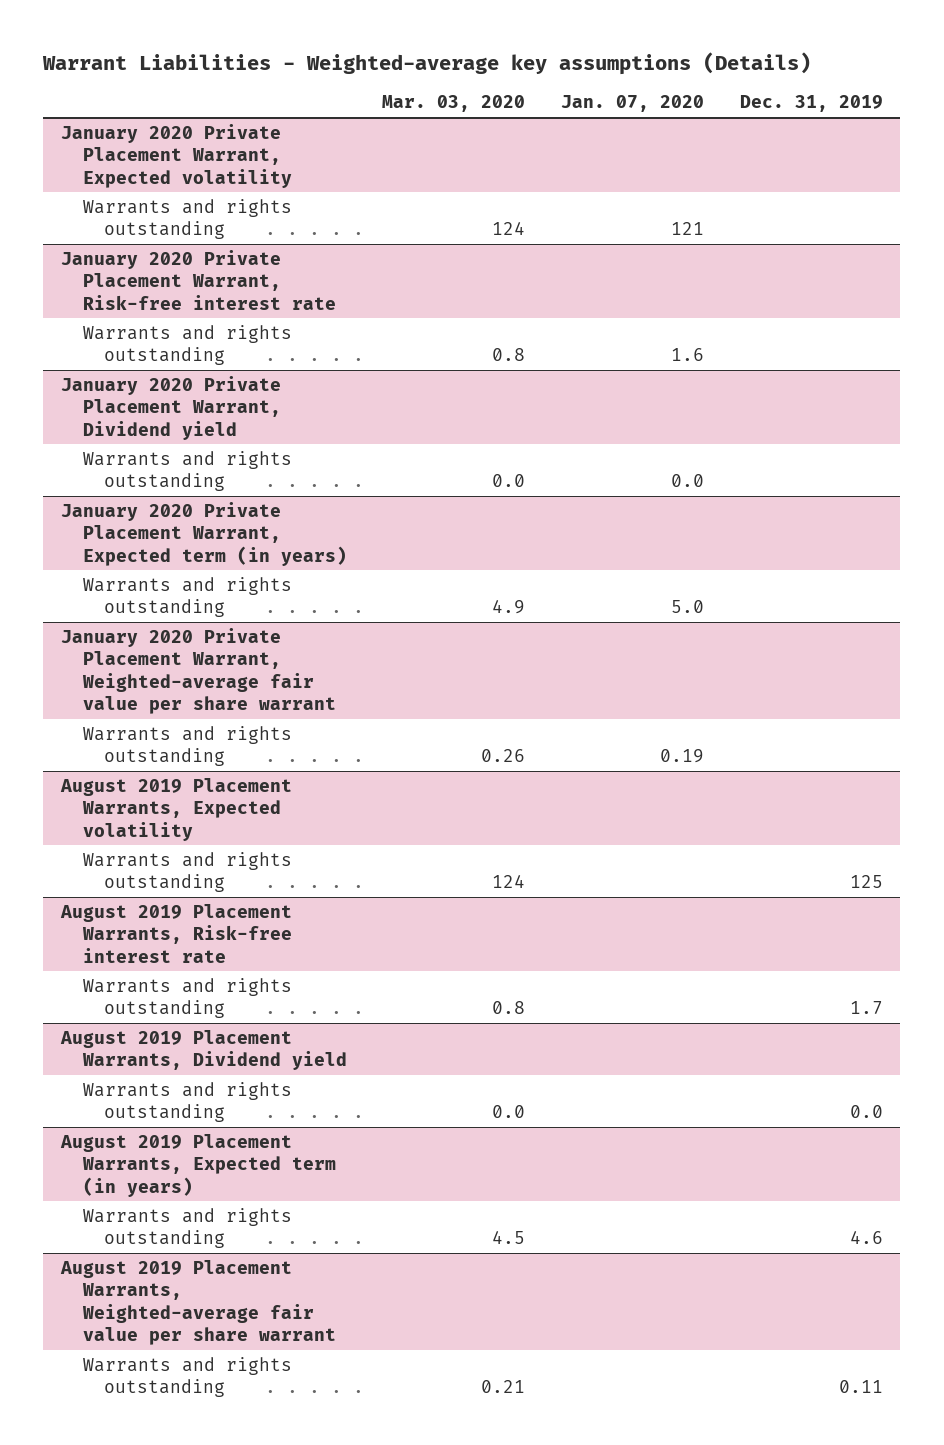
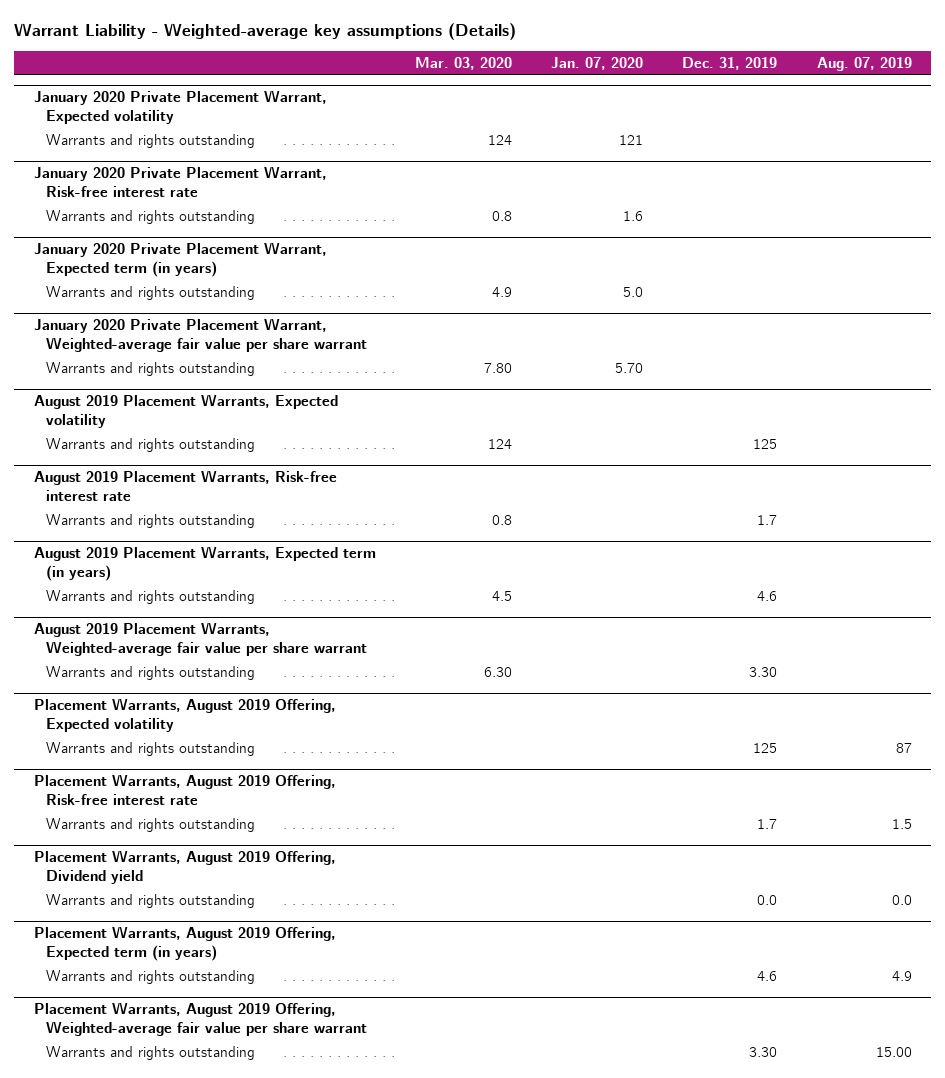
[42,52,812,76] Warrant Liabilities - Weighted-average key assumptions (Details) -> [13,23,516,41] Warrant Liability - Weighted-average key assumptions (Details)
none -> [816,56,912,71] Aug. 07, 2019
[61,375,282,440] January 2020 Private Placement Warrant, Dividend yield -> none
[82,450,292,492] Warrants and rights outstanding -> none
[481,749,526,763] 0.26 -> [483,362,512,373] 7.80
[659,749,704,764] 0.19 -> [615,362,644,373] 5.70
[60,1029,347,1071] August 2019 Placement Warrants, Dividend yield -> none
[82,1081,292,1123] Warrants and rights outstanding -> none
[481,1380,526,1394] 0.21 -> [483,666,512,677] 6.30
[838,1380,883,1394] 0.11 -> [749,666,778,677] 3.30
none -> [33,698,336,732] Placement Warrants, August 2019 Offering, Expected volatility
none -> [46,741,256,756] Warrants and rights outstanding
none -> [33,774,336,805] Placement Warrants, August 2019 Offering, Risk-free interest rate
none -> [46,817,256,832] Warrants and rights outstanding
none -> [33,850,336,884] Placement Warrants, August 2019 Offering, Dividend yield
none -> [46,893,256,908] Warrants and rights outstanding
none -> [33,926,336,961] Placement Warrants, August 2019 Offering, Expected term (in years)
none -> [46,969,256,984] Warrants and rights outstanding
none -> [33,1002,368,1036] Placement Warrants, August 2019 Offering, Weighted-average fair value per share warrant
none -> [46,1045,256,1060] Warrants and rights outstanding

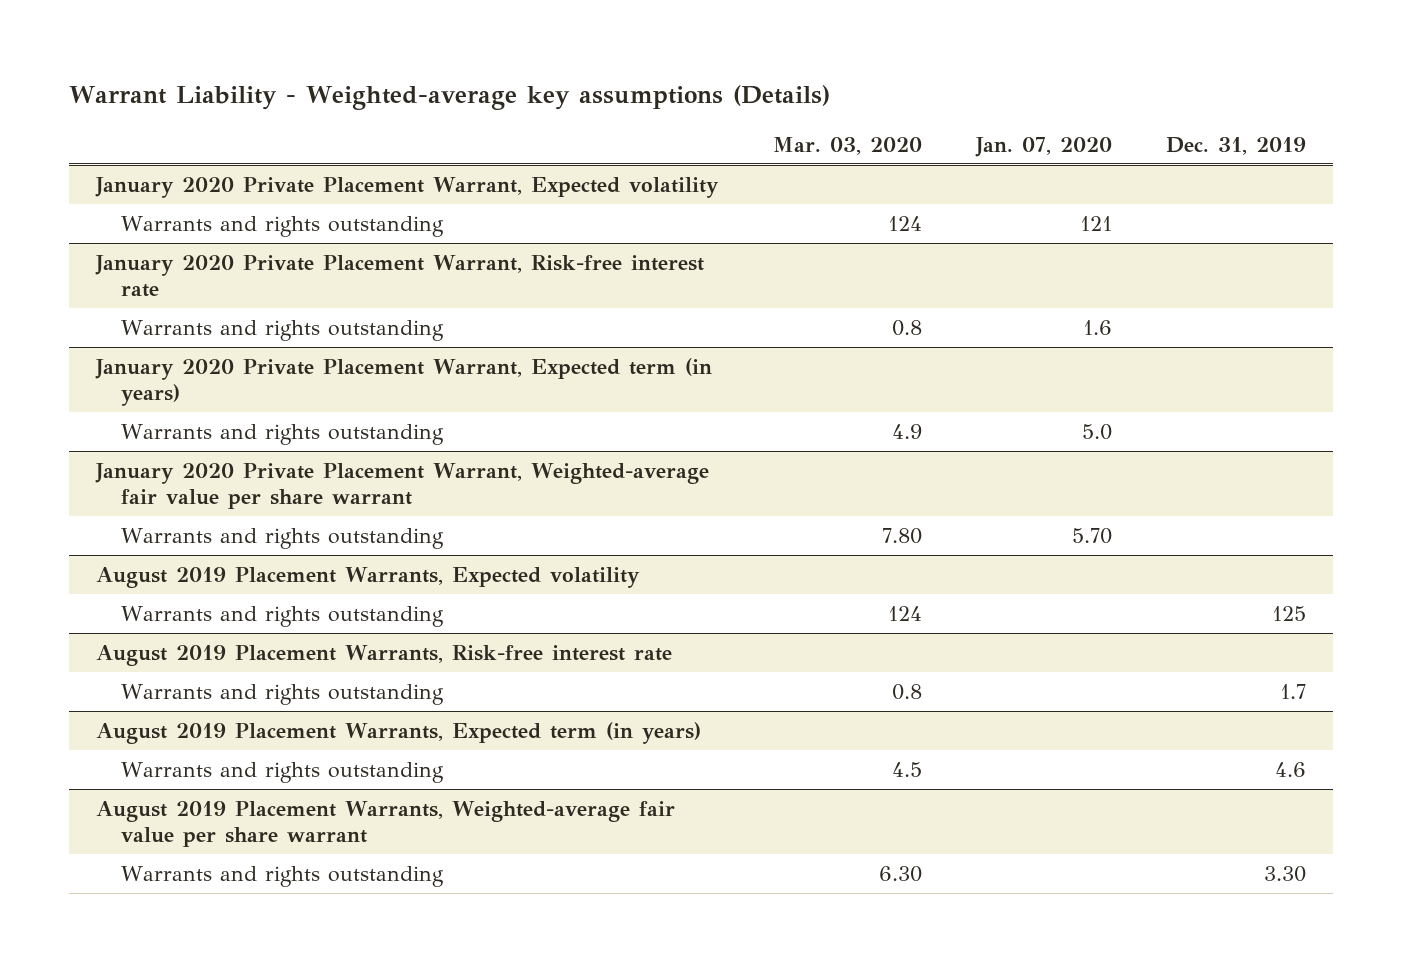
[816,56,912,71] Aug. 07, 2019 -> none
[33,698,336,732] Placement Warrants, August 2019 Offering, Expected volatility -> none
[46,741,256,756] Warrants and rights outstanding -> none
[33,774,336,805] Placement Warrants, August 2019 Offering, Risk-free interest rate -> none
[46,817,256,832] Warrants and rights outstanding -> none
[33,850,336,884] Placement Warrants, August 2019 Offering, Dividend yield -> none
[46,893,256,908] Warrants and rights outstanding -> none
[33,926,336,961] Placement Warrants, August 2019 Offering, Expected term (in years) -> none
[46,969,256,984] Warrants and rights outstanding -> none
[33,1002,368,1036] Placement Warrants, August 2019 Offering, Weighted-average fair value per share warrant -> none
[46,1045,256,1060] Warrants and rights outstanding -> none

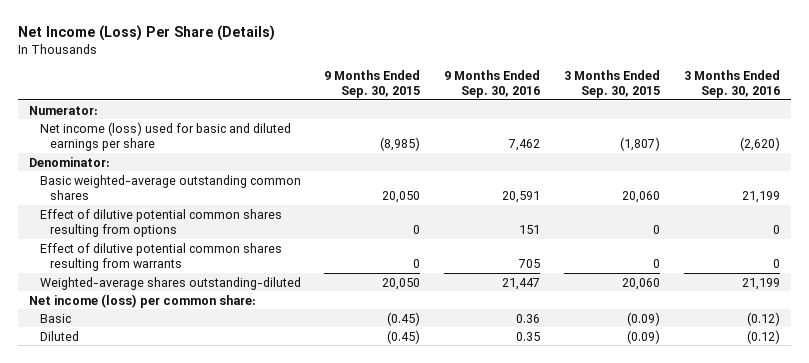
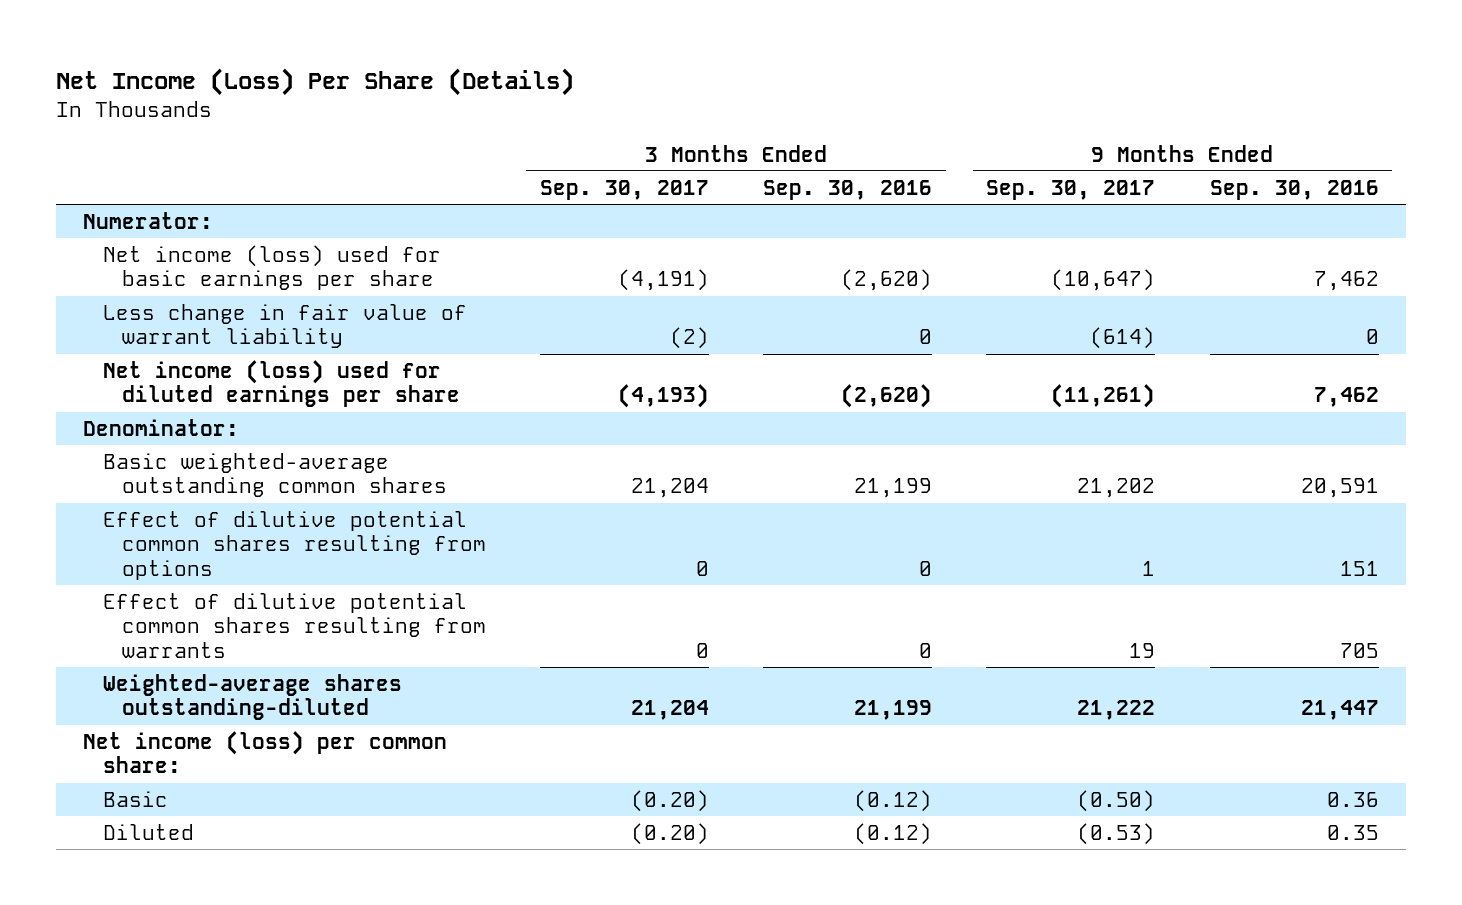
[324,69,421,98] 9 Months Ended Sep. 30, 2015 -> none
[563,69,660,98] 3 Months Ended Sep. 30, 2015 -> none
none -> [539,179,709,200] Sep. 30, 2017
none -> [986,179,1156,200] Sep. 30, 2017
none -> [102,244,441,291] Net income (loss) used for basic earnings per share
none -> [102,303,467,349] Less change in fair value of warrant liability
[39,121,291,152] Net income (loss) used for basic and diluted earnings per share -> [102,359,460,408] Net income (loss) used for diluted earnings per share

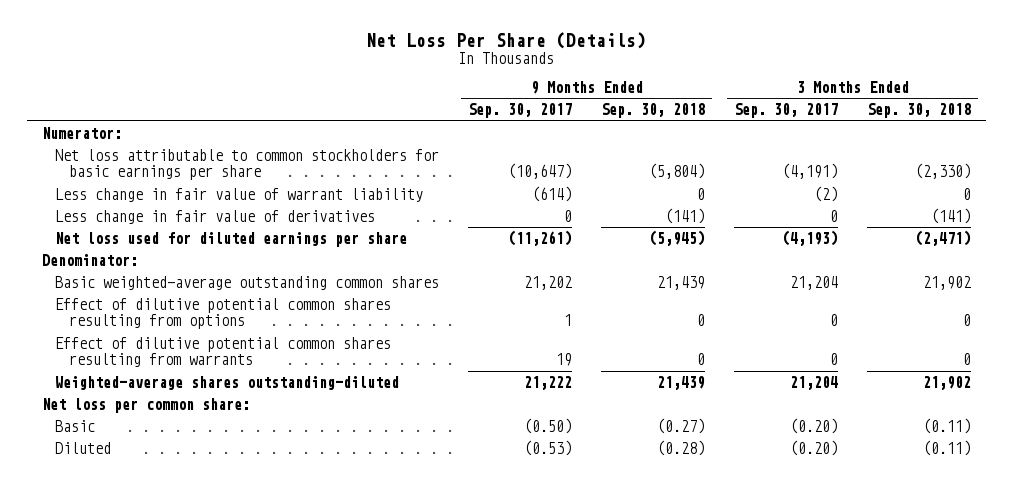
[56,67,575,96] Net Income (Loss) Per Share (Details) -> [366,31,647,49] Net Loss Per Share (Details)
[763,179,933,200] Sep. 30, 2016 -> none
[1209,179,1379,200] Sep. 30, 2016 -> none
none -> [601,103,706,119] Sep. 30, 2018
none -> [867,103,972,119] Sep. 30, 2018
[102,244,441,291] Net income (loss) used for basic earnings per share -> [55,148,440,181] Net loss attributable to common stockholders for basic earnings per share
none -> [55,209,376,224] Less change in fair value of derivatives
[102,359,460,408] Net income (loss) used for diluted earnings per share -> [55,231,408,247] Net loss used for diluted earnings per share
[83,730,448,774] Net income (loss) per common share: -> [41,397,250,413] Net loss per common share:

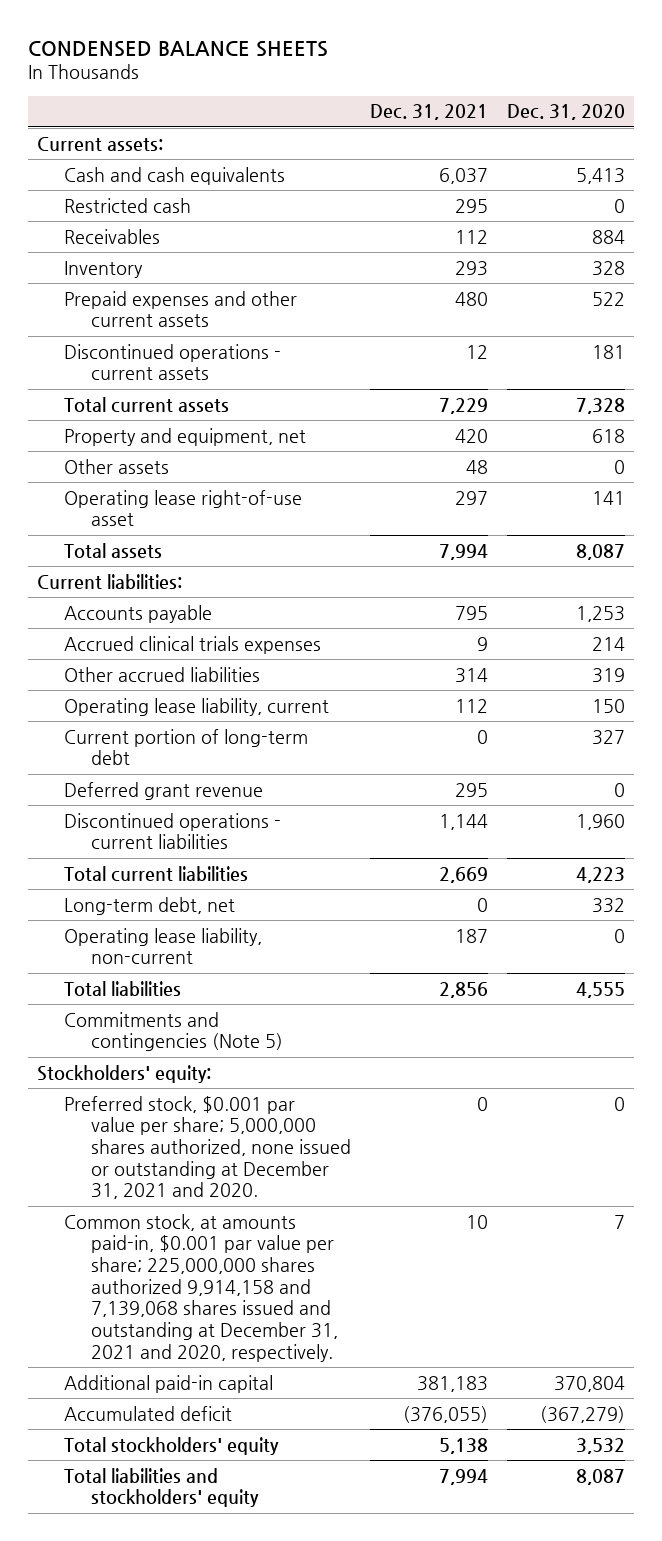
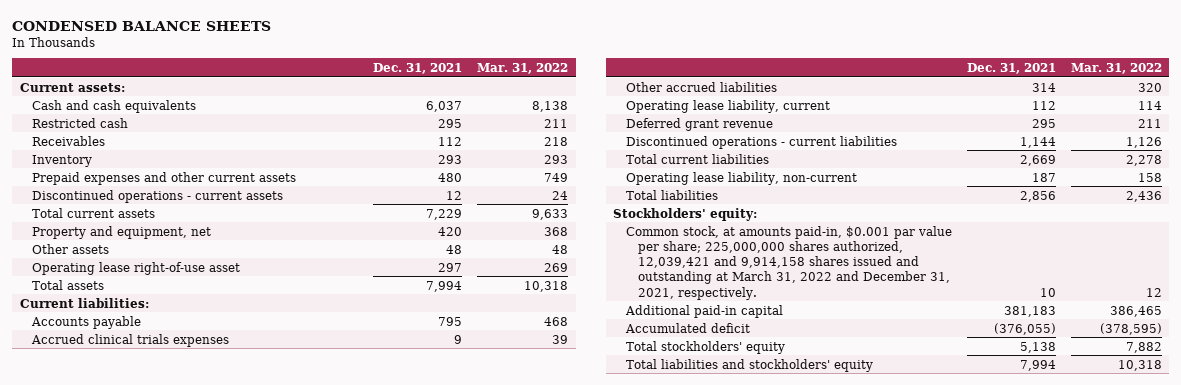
[506,104,625,121] Dec. 31, 2020 -> none
none -> [477,62,569,74] Mar. 31, 2022
[64,728,309,766] Current portion of long-term debt -> none
[64,896,236,915] Long-term debt, net -> none
[64,1011,283,1052] Commitments and contingencies (Note 5) -> none
[64,1095,351,1200] Preferred stock, $0.001 par value per share; 5,000,000 shares authorized, none issued or outstanding at December 31, 2021 and 2020. -> none
[64,1213,338,1362] Common stock, at amounts paid-in, $0.001 par value per share; 225,000,000 shares authorized 9,914,158 and 7,139,068 shares issued and outstanding at December 31, 2021 and 2020, respectively. -> [625,225,952,300] Common stock, at amounts paid-in, $0.001 par value per share; 225,000,000 shares authorized, 12,039,421 and 9,914,158 shares issued and outstanding at March 31, 2022 and December 31, 2021, respectively.

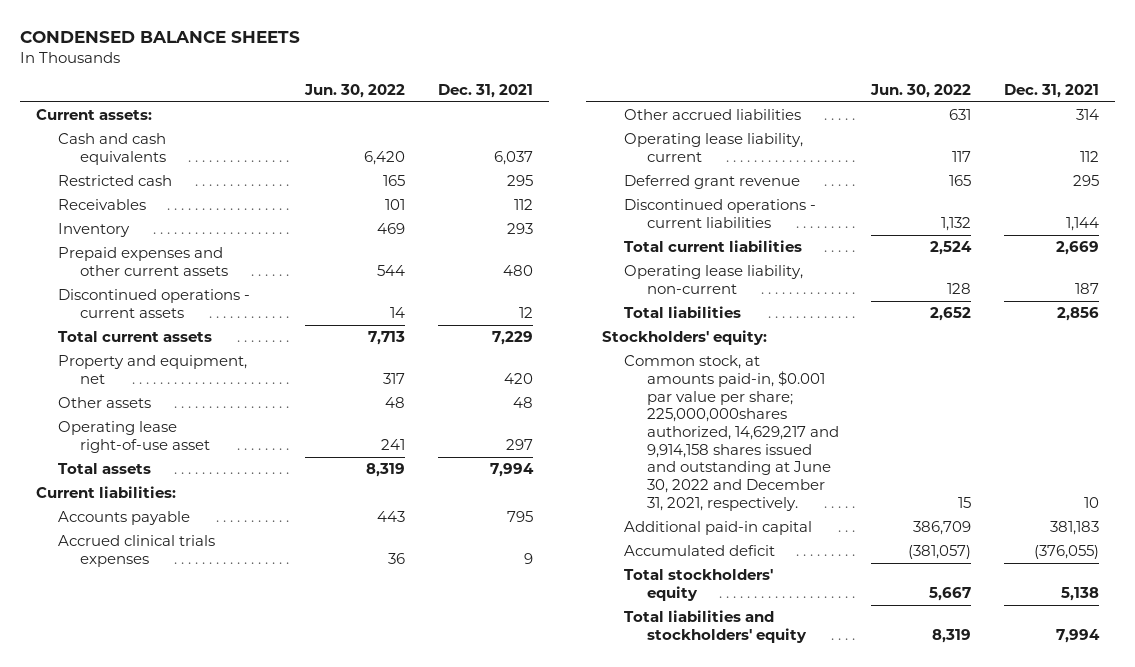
[477,62,569,74] Mar. 31, 2022 -> none
none -> [303,83,405,98] Jun. 30, 2022
[625,225,952,300] Common stock, at amounts paid-in, $0.001 par value per share; 225,000,000 shares authorized, 12,039,421 and 9,914,158 shares issued and outstanding at March 31, 2022 and December 31, 2021, respectively. -> [624,355,839,511] Common stock, at amounts paid-in, $0.001 par value per share; 225,000,000shares authorized, 14,629,217 and 9,914,158 shares issued and outstanding at June 30, 2022 and December 31, 2021, respectively.

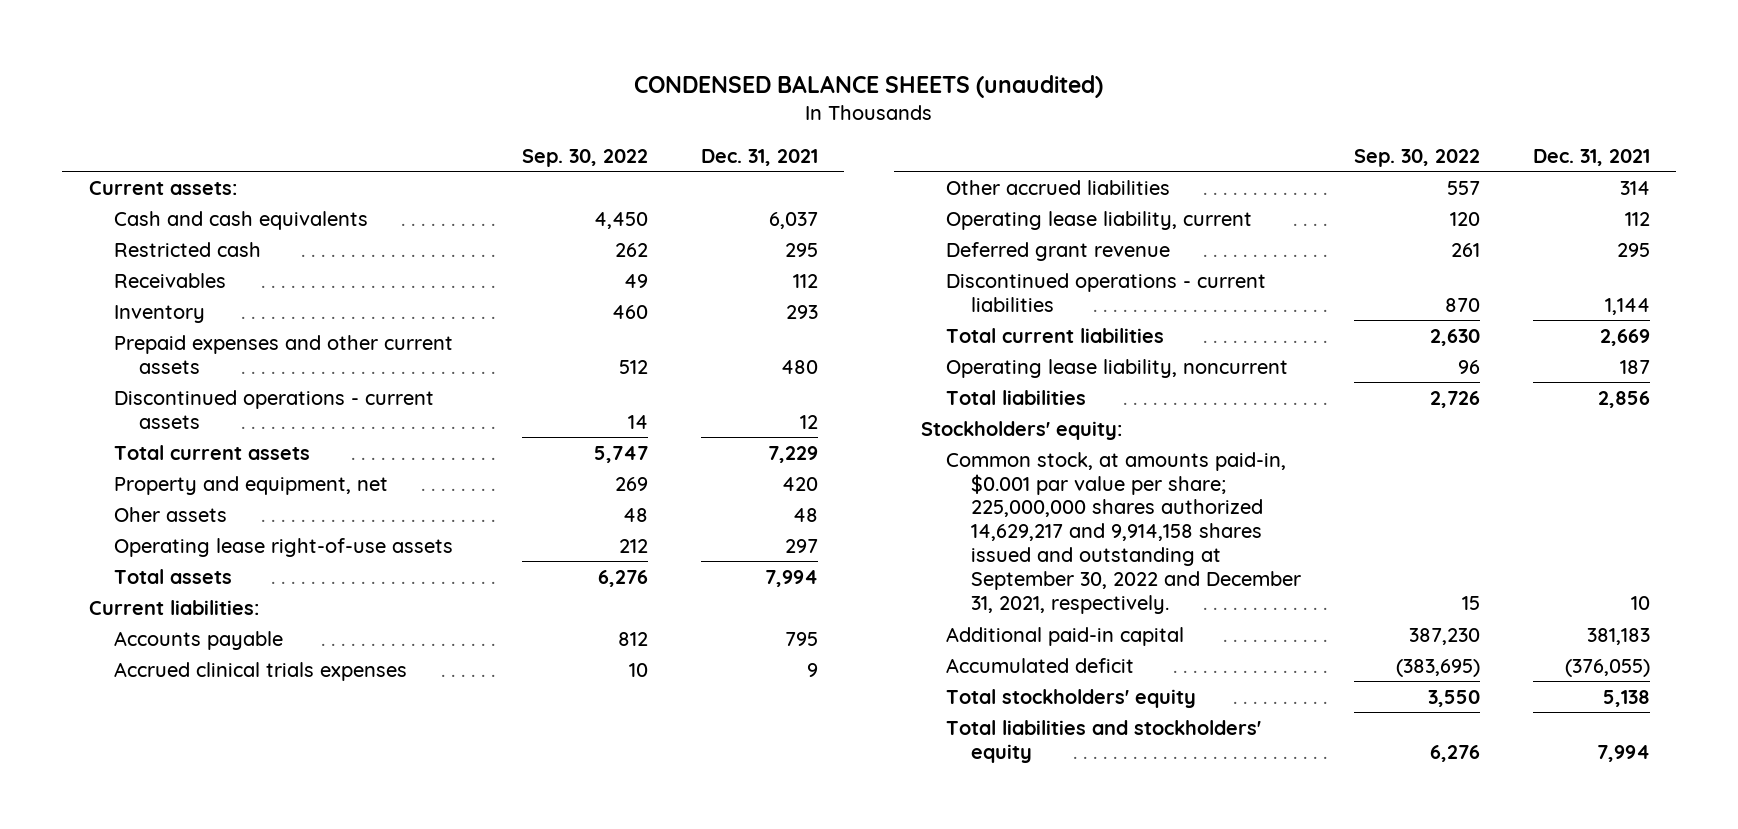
[19,30,300,43] CONDENSED BALANCE SHEETS -> [634,75,1104,99] CONDENSED BALANCE SHEETS (unaudited)
[303,83,405,98] Jun. 30, 2022 -> none
none -> [521,148,648,167] Sep. 30, 2022
[58,397,152,409] Other assets -> [113,506,227,522] Oher assets
[58,421,211,454] Operating lease right-of-use asset -> [113,537,453,557] Operating lease right-of-use assets
[624,265,804,295] Operating lease liability, non-current -> [945,358,1288,378] Operating lease liability, noncurrent
[624,355,839,511] Common stock, at amounts paid-in, $0.001 par value per share; 225,000,000shares authorized, 14,629,217 and 9,914,158 shares issued and outstanding at June 30, 2022 and December 31, 2021, respectively. -> [945,451,1301,615] Common stock, at amounts paid-in, $0.001 par value per share; 225,000,000 shares authorized 14,629,217 and 9,914,158 shares issued and outstanding at September 30, 2022 and December 31, 2021, respectively.

